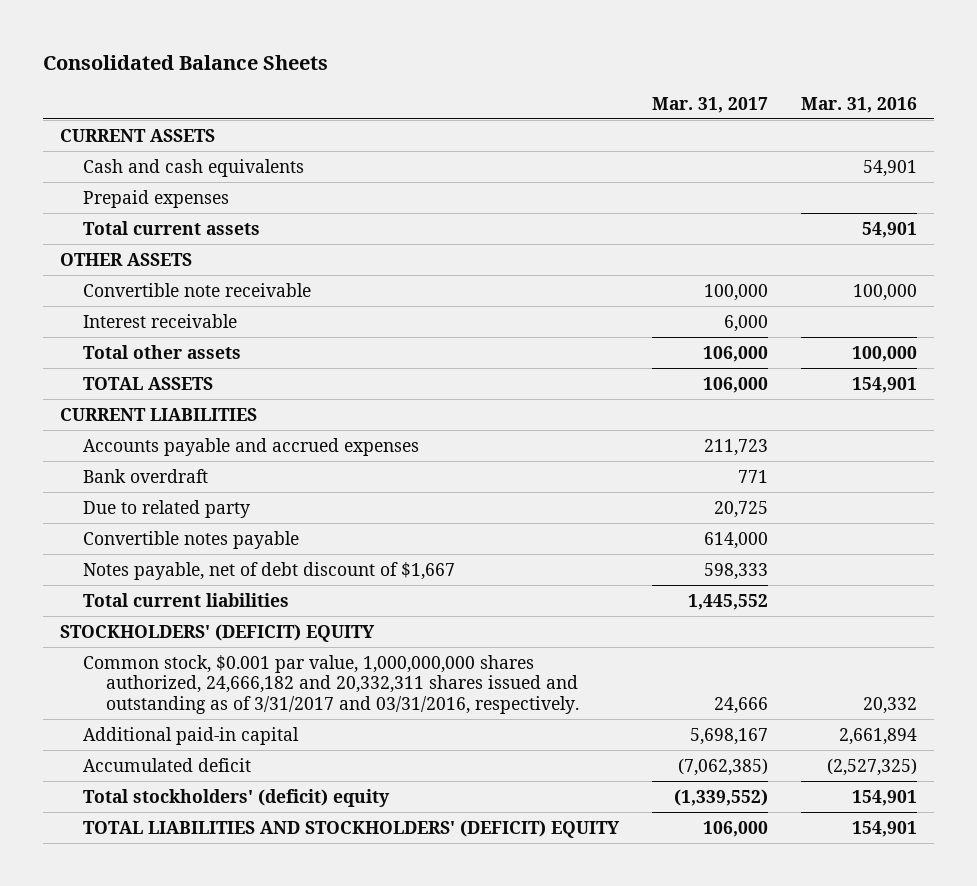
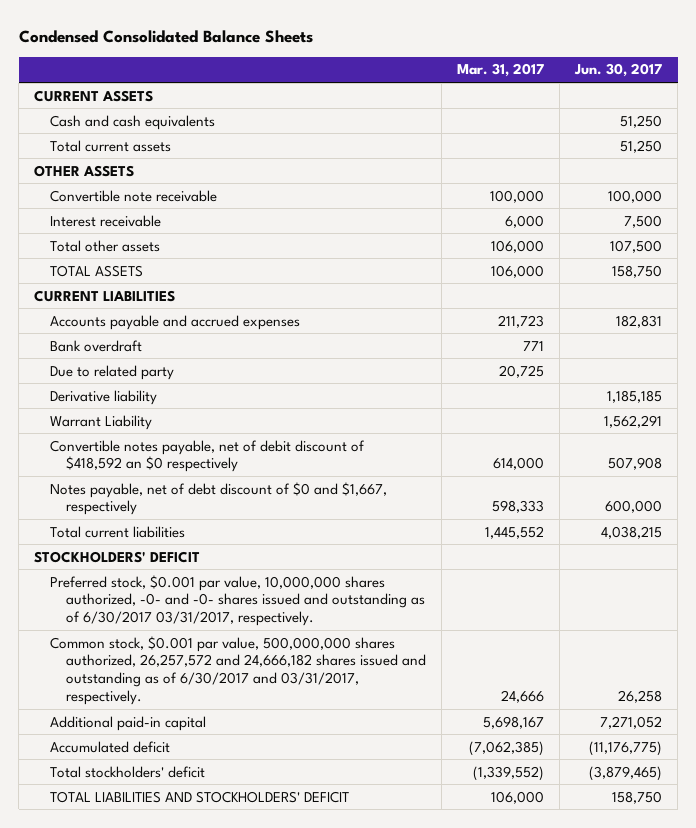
[43,55,329,71] Consolidated Balance Sheets -> [18,29,313,43] Condensed Consolidated Balance Sheets
[801,96,918,113] Mar. 31, 2016 -> none
none -> [574,63,663,78] Jun. 30, 2017
[82,189,229,208] Prepaid expenses -> none
none -> [50,389,158,405] Derivative liability
none -> [50,414,153,430] Warrant Liability
[82,530,299,549] Convertible notes payable -> [50,439,366,473] Convertible notes payable, net of debit discount of $418,592 an $0 respectively
[82,561,455,580] Notes payable, net of debt discount of $1,667 -> [50,481,388,516] Notes payable, net of debt discount of $0 and $1,667, respectively
[59,623,375,642] STOCKHOLDERS' (DEFICIT) EQUITY -> [34,550,201,563] STOCKHOLDERS' DEFICIT
none -> [50,574,426,627] Preferred stock, $0.001 par value, 10,000,000 shares authorized, -0- and -0- shares issued and outstanding as of 6/30/2017 03/31/2017, respectively.
[82,654,579,714] Common stock, $0.001 par value, 1,000,000,000 shares authorized, 24,666,182 and 20,332,311 shares issued and outstanding as of 3/31/2017 and 03/31/2016, respectively. -> [50,635,427,706] Common stock, $0.001 par value, 500,000,000 shares authorized, 26,257,572 and 24,666,182 shares issued and outstanding as of 6/30/2017 and 03/31/2017, respectively.
[82,788,390,807] Total stockholders' (deficit) equity -> [50,765,206,778] Total stockholders' deficit
[82,819,620,838] TOTAL LIABILITIES AND STOCKHOLDERS' (DEFICIT) EQUITY -> [50,790,350,803] TOTAL LIABILITIES AND STOCKHOLDERS' DEFICIT

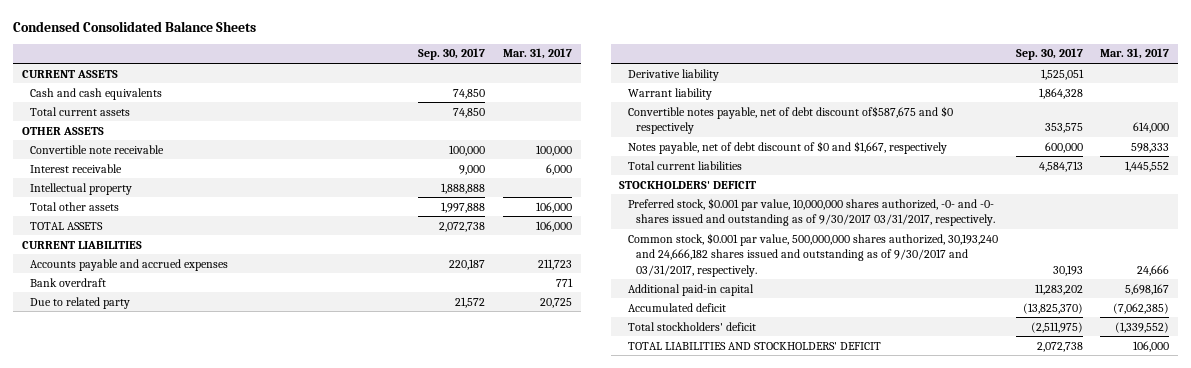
[574,63,663,78] Jun. 30, 2017 -> none
none -> [417,48,485,61] Sep. 30, 2017
none -> [30,182,133,195] Intellectual property
[50,414,153,430] Warrant Liability -> [627,87,712,100] Warrant liability
[50,439,366,473] Convertible notes payable, net of debit discount of $418,592 an $0 respectively -> [627,105,953,135] Convertible notes payable, net of debt discount of$587,675 and $0 respectively
[50,574,426,627] Preferred stock, $0.001 par value, 10,000,000 shares authorized, -0- and -0- shares issued and outstanding as of 6/30/2017 03/31/2017, respectively. -> [627,197,996,227] Preferred stock, $0.001 par value, 10,000,000 shares authorized, -0- and -0- shares issued and outstanding as of 9/30/2017 03/31/2017, respectively.
[50,635,427,706] Common stock, $0.001 par value, 500,000,000 shares authorized, 26,257,572 and 24,666,182 shares issued and outstanding as of 6/30/2017 and 03/31/2017, respectively. -> [627,232,998,277] Common stock, $0.001 par value, 500,000,000 shares authorized, 30,193,240 and 24,666,182 shares issued and outstanding as of 9/30/2017 and 03/31/2017, respectively.

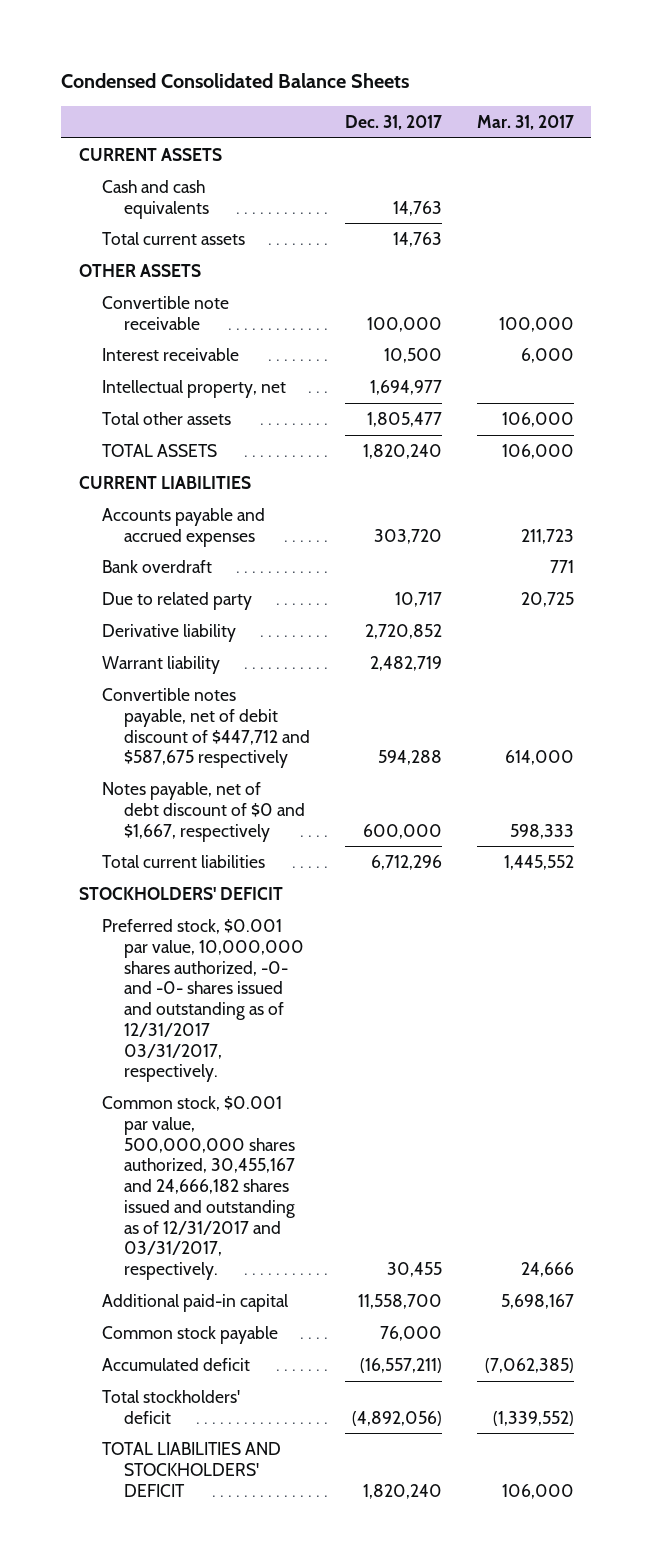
[417,48,485,61] Sep. 30, 2017 -> none
none -> [345,114,443,130] Dec. 31, 2017
[30,182,133,195] Intellectual property -> [101,379,286,398] Intellectual property, net
[627,105,953,135] Convertible notes payable, net of debt discount of$587,675 and $0 respectively -> [101,687,311,769] Convertible notes payable, net of debit discount of $447,712 and $587,675 respectively
[627,197,996,227] Preferred stock, $0.001 par value, 10,000,000 shares authorized, -0- and -0- shares issued and outstanding as of 9/30/2017 03/31/2017, respectively. -> [101,918,305,1083] Preferred stock, $0.001 par value, 10,000,000 shares authorized, -0- and -0- shares issued and outstanding as of 12/31/2017 03/31/2017, respectively.
[627,232,998,277] Common stock, $0.001 par value, 500,000,000 shares authorized, 30,193,240 and 24,666,182 shares issued and outstanding as of 9/30/2017 and 03/31/2017, respectively. -> [101,1095,296,1281] Common stock, $0.001 par value, 500,000,000 shares authorized, 30,455,167 and 24,666,182 shares issued and outstanding as of 12/31/2017 and 03/31/2017, respectively.
none -> [101,1325,278,1344] Common stock payable

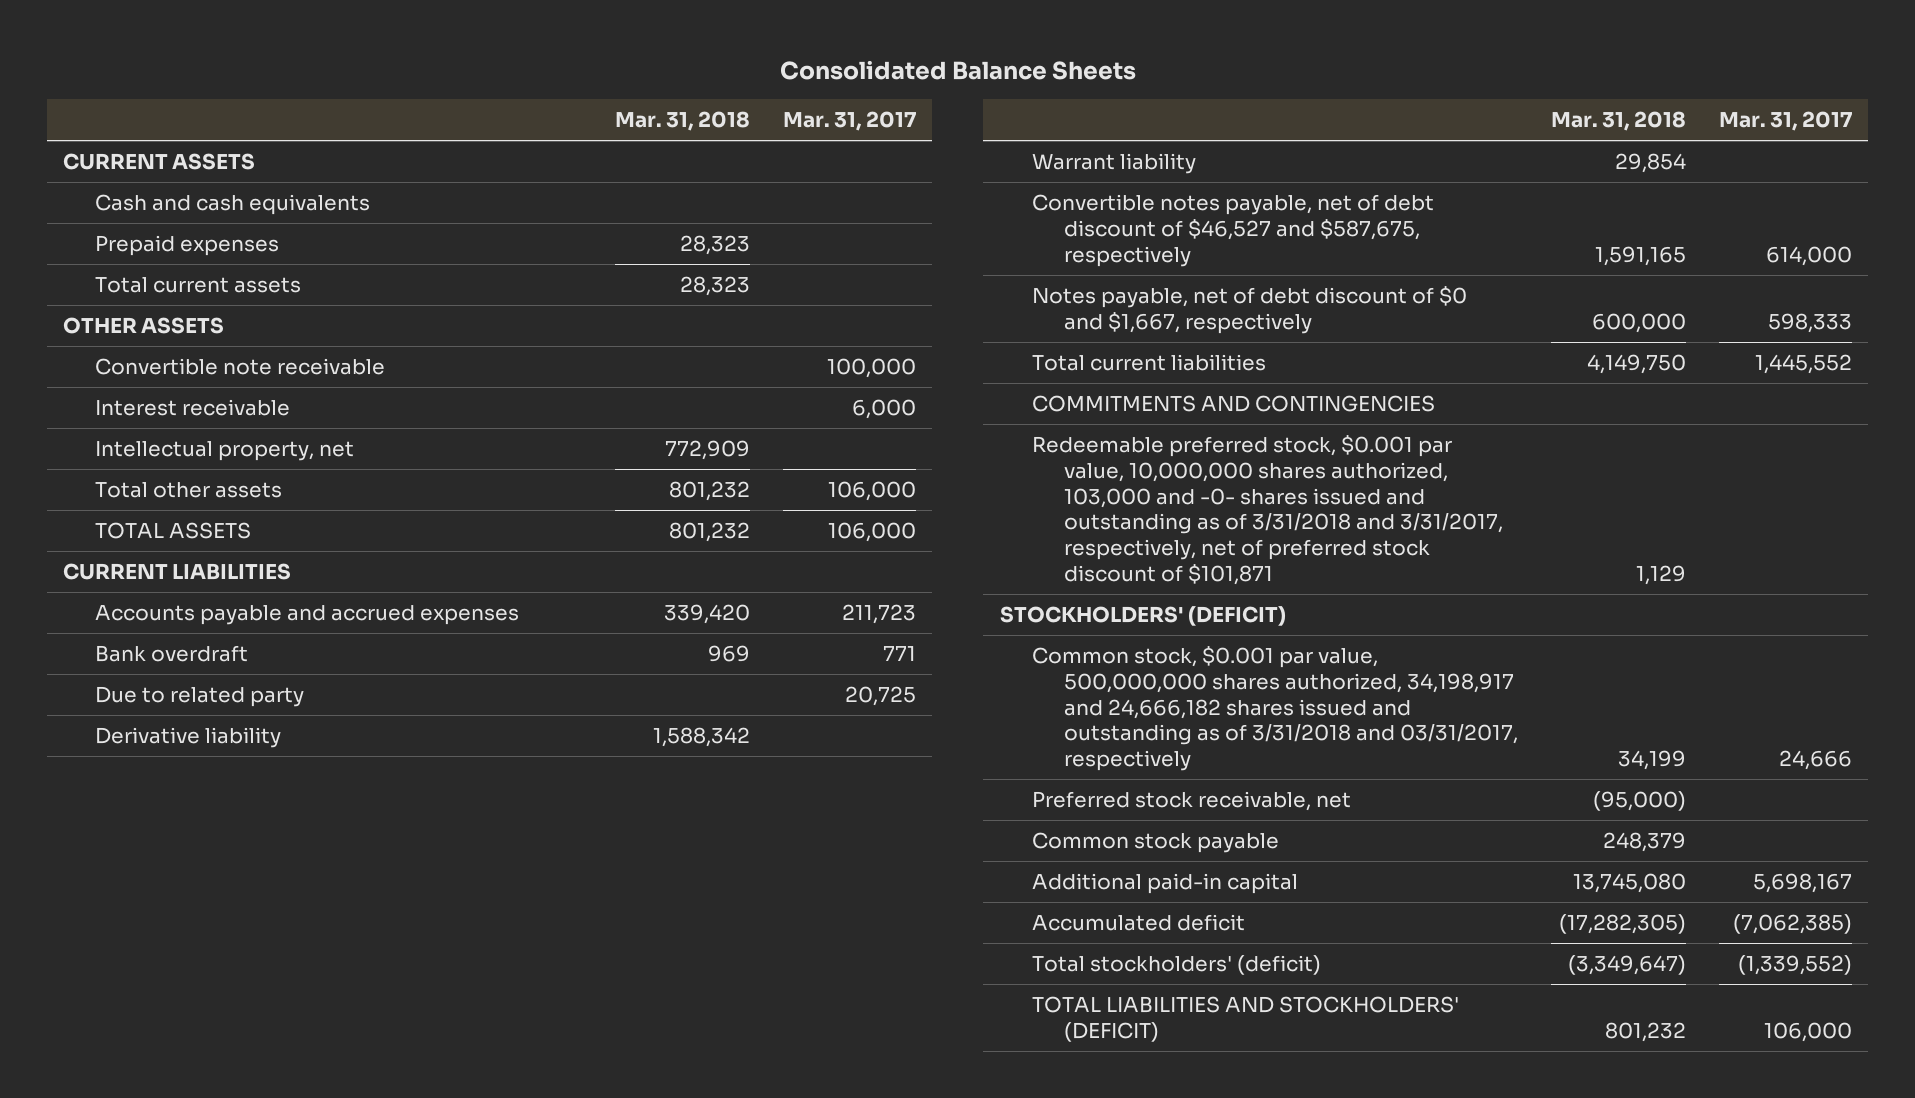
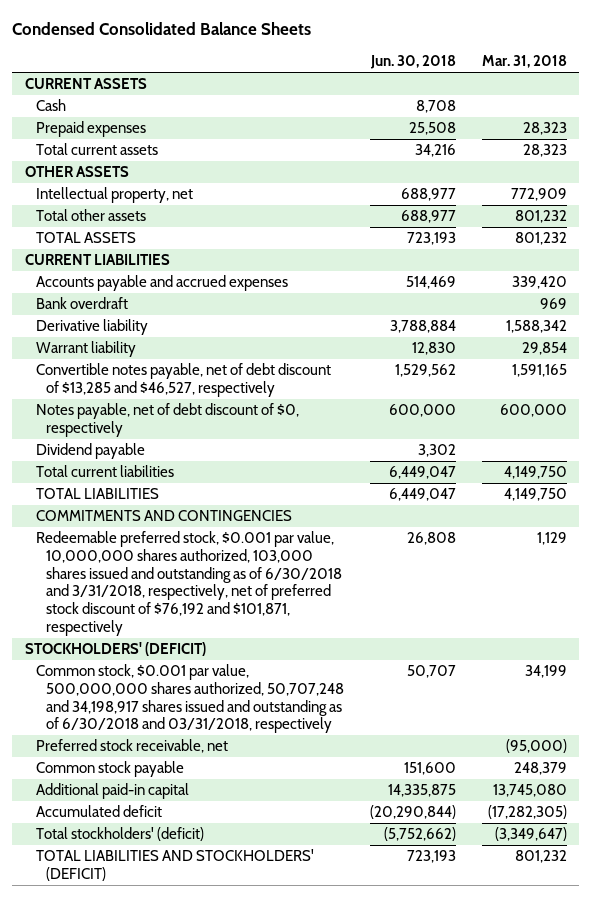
[779,59,1136,80] Consolidated Balance Sheets -> [11,21,311,35] Condensed Consolidated Balance Sheets
[782,111,916,132] Mar. 31, 2017 -> none
none -> [369,54,456,69] Jun. 30, 2018
[95,193,371,215] Cash and cash equivalents -> none
none -> [35,99,66,112] Cash
[95,357,386,375] Convertible note receivable -> none
[95,398,291,416] Interest receivable -> none
[95,685,305,707] Due to related party -> none
[1031,193,1434,267] Convertible notes payable, net of debt discount of $46,527 and $587,675, respectively -> [35,363,331,398] Convertible notes payable, net of debt discount of $13,285 and $46,527, respectively
[1031,285,1467,334] Notes payable, net of debt discount of $0 and $1,667, respectively -> [35,403,299,438] Notes payable, net of debt discount of $0, respectively
none -> [35,443,145,460] Dividend payable
none -> [35,488,159,500] TOTAL LIABILITIES
[1031,434,1504,586] Redeemable preferred stock, $0.001 par value, 10,000,000 shares authorized, 103,000 and -0- shares issued and outstanding as of 3/31/2018 and 3/31/2017, respectively, net of preferred stock discount of $101,871 -> [35,531,343,636] Redeemable preferred stock, $0.001 par value, 10,000,000 shares authorized, 103,000 shares issued and outstanding as of 6/30/2018 and 3/31/2018, respectively, net of preferred stock discount of $76,192 and $101,871, respectively
[1031,645,1519,772] Common stock, $0.001 par value, 500,000,000 shares authorized, 34,198,917 and 24,666,182 shares issued and outstanding as of 3/31/2018 and 03/31/2017, respectively -> [35,664,345,734] Common stock, $0.001 par value, 500,000,000 shares authorized, 50,707,248 and 34,198,917 shares issued and outstanding as of 6/30/2018 and 03/31/2018, respectively

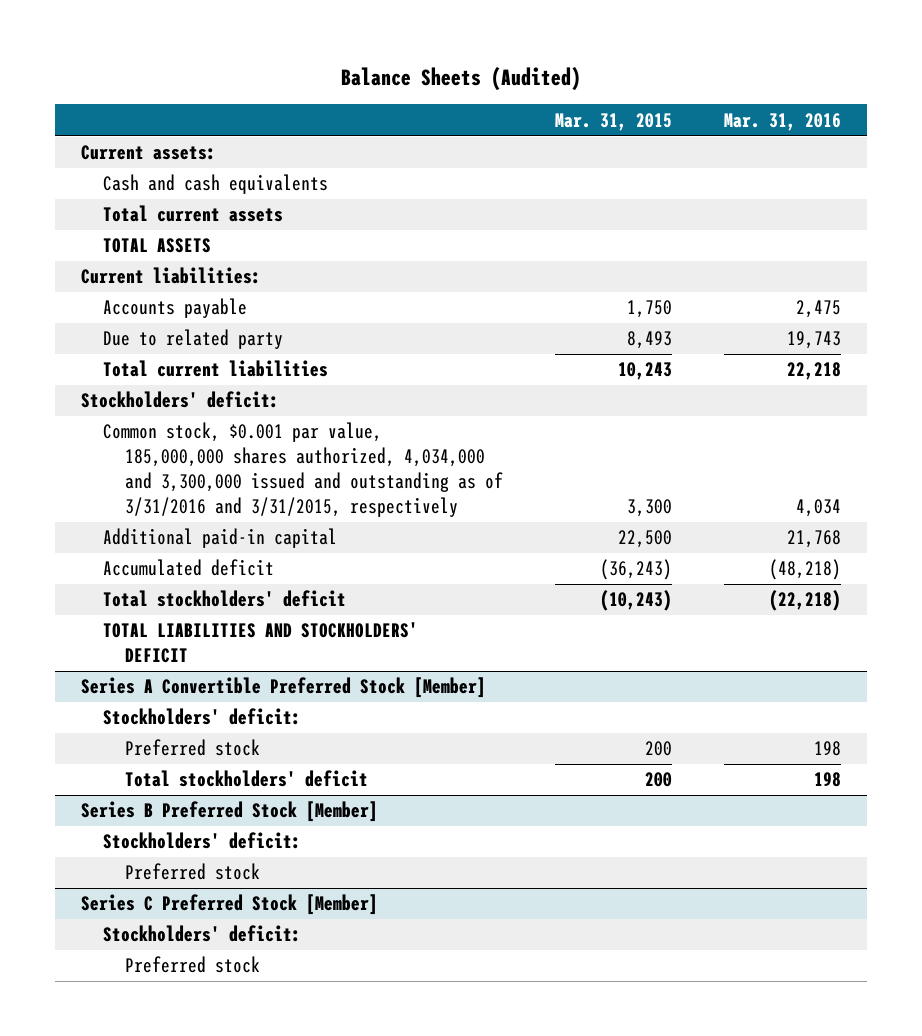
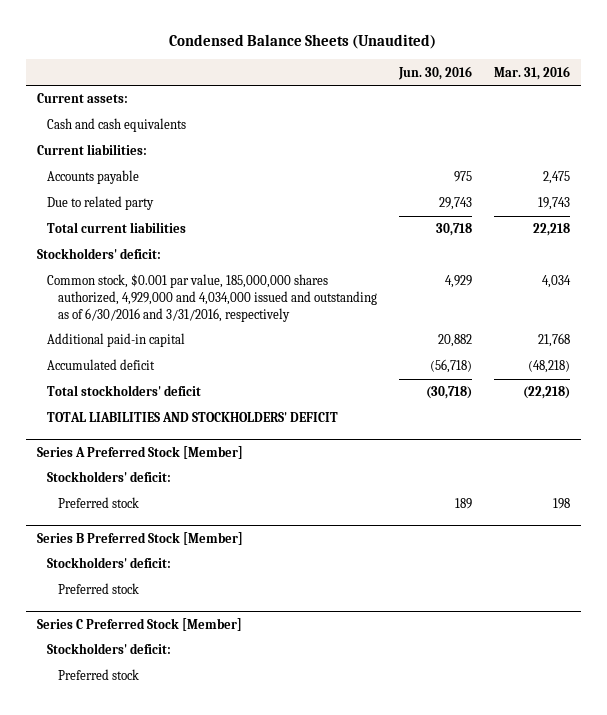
[341,66,582,91] Balance Sheets (Audited) -> [169,34,437,50] Condensed Balance Sheets (Unaudited)
[554,112,672,131] Mar. 31, 2015 -> none
none -> [397,65,472,80] Jun. 30, 2016
[102,205,283,223] Total current assets -> none
[102,238,211,254] TOTAL ASSETS -> none
[102,422,503,517] Common stock, $0.001 par value, 185,000,000 shares authorized, 4,034,000 and 3,300,000 issued and outstanding as of 3/31/2016 and 3/31/2015, respectively -> [47,274,377,322] Common stock, $0.001 par value, 185,000,000 shares authorized, 4,929,000 and 4,034,000 issued and outstanding as of 6/30/2016 and 3/31/2016, respectively
[80,677,486,699] Series A Convertible Preferred Stock [Member] -> [36,445,243,459] Series A Preferred Stock [Member]
[124,770,368,788] Total stockholders' deficit -> none

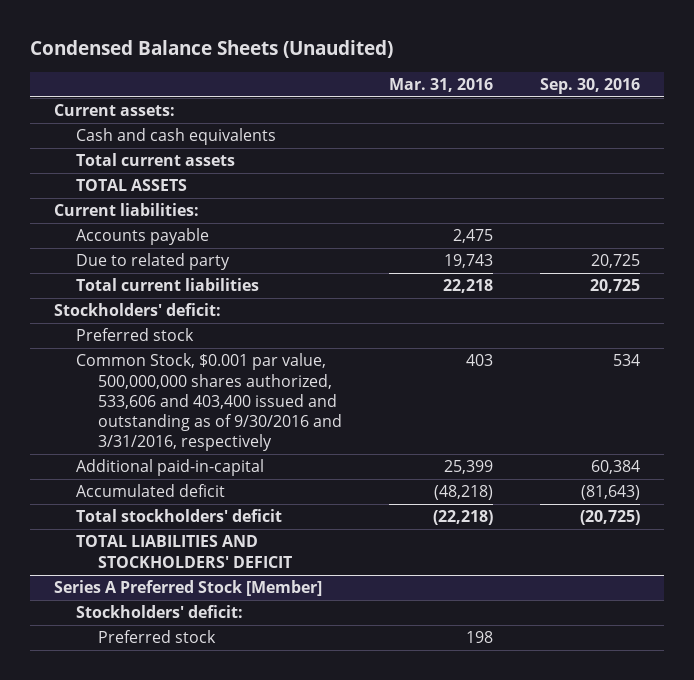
[397,65,472,80] Jun. 30, 2016 -> none
none -> [540,78,641,95] Sep. 30, 2016
none -> [75,153,235,167] Total current assets
none -> [75,179,187,192] TOTAL ASSETS
none -> [75,328,194,342] Preferred stock
[47,274,377,322] Common stock, $0.001 par value, 185,000,000 shares authorized, 4,929,000 and 4,034,000 issued and outstanding as of 6/30/2016 and 3/31/2016, respectively -> [75,353,343,452] Common Stock, $0.001 par value, 500,000,000 shares authorized, 533,606 and 403,400 issued and outstanding as of 9/30/2016 and 3/31/2016, respectively
[541,275,571,289] 4,034 -> [466,354,494,367] 403
[47,333,186,348] Additional paid-in capital -> [75,459,264,477] Additional paid-in-capital
[537,333,570,348] 21,768 -> [444,460,494,475] 25,399
[36,531,243,545] Series B Preferred Stock [Member] -> none
[47,557,172,569] Stockholders' deficit: -> none
[57,583,139,595] Preferred stock -> none
[36,617,242,631] Series C Preferred Stock [Member] -> none
[47,643,172,655] Stockholders' deficit: -> none
[57,669,139,681] Preferred stock -> none

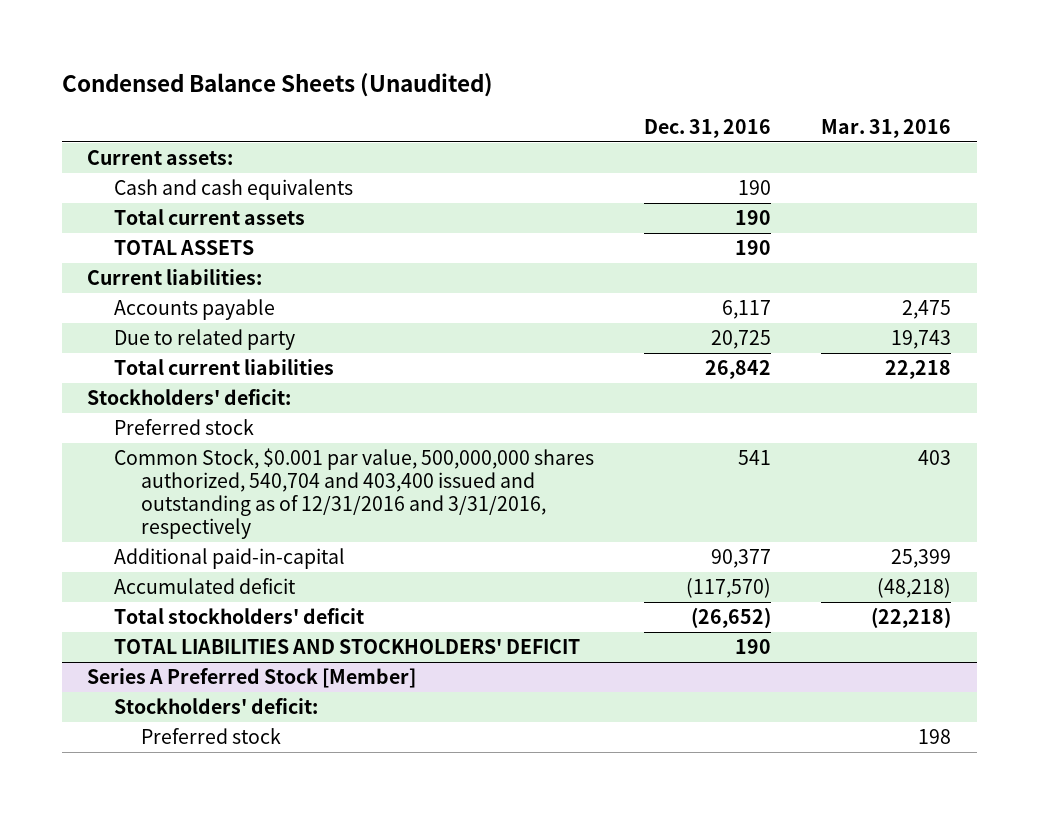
[540,78,641,95] Sep. 30, 2016 -> none
none -> [644,118,772,138] Dec. 31, 2016
[75,353,343,452] Common Stock, $0.001 par value, 500,000,000 shares authorized, 533,606 and 403,400 issued and outstanding as of 9/30/2016 and 3/31/2016, respectively -> [113,448,594,539] Common Stock, $0.001 par value, 500,000,000 shares authorized, 540,704 and 403,400 issued and outstanding as of 12/31/2016 and 3/31/2016, respectively

